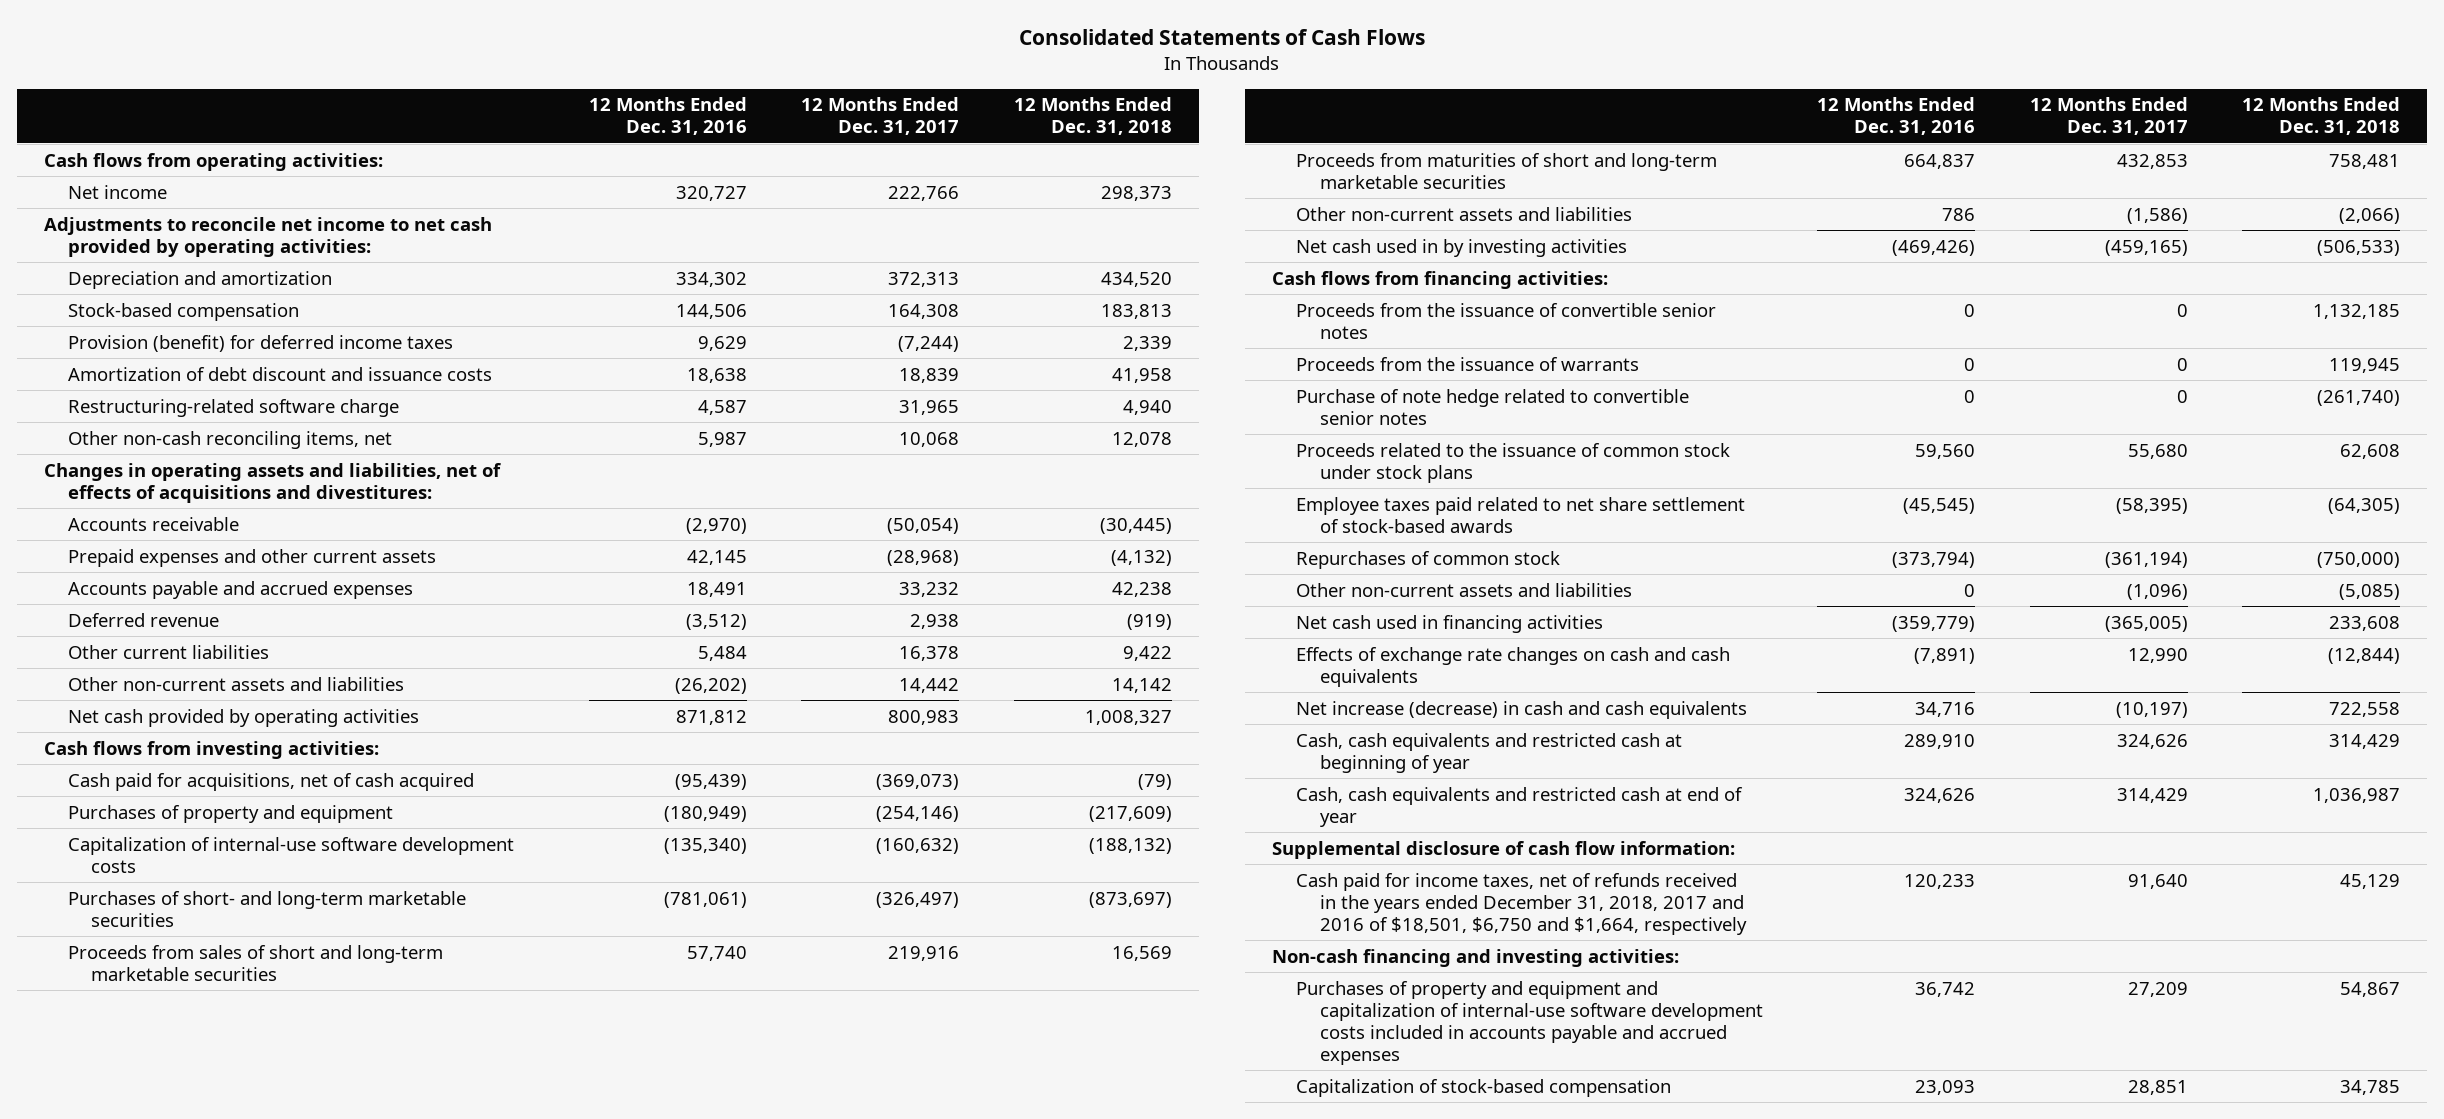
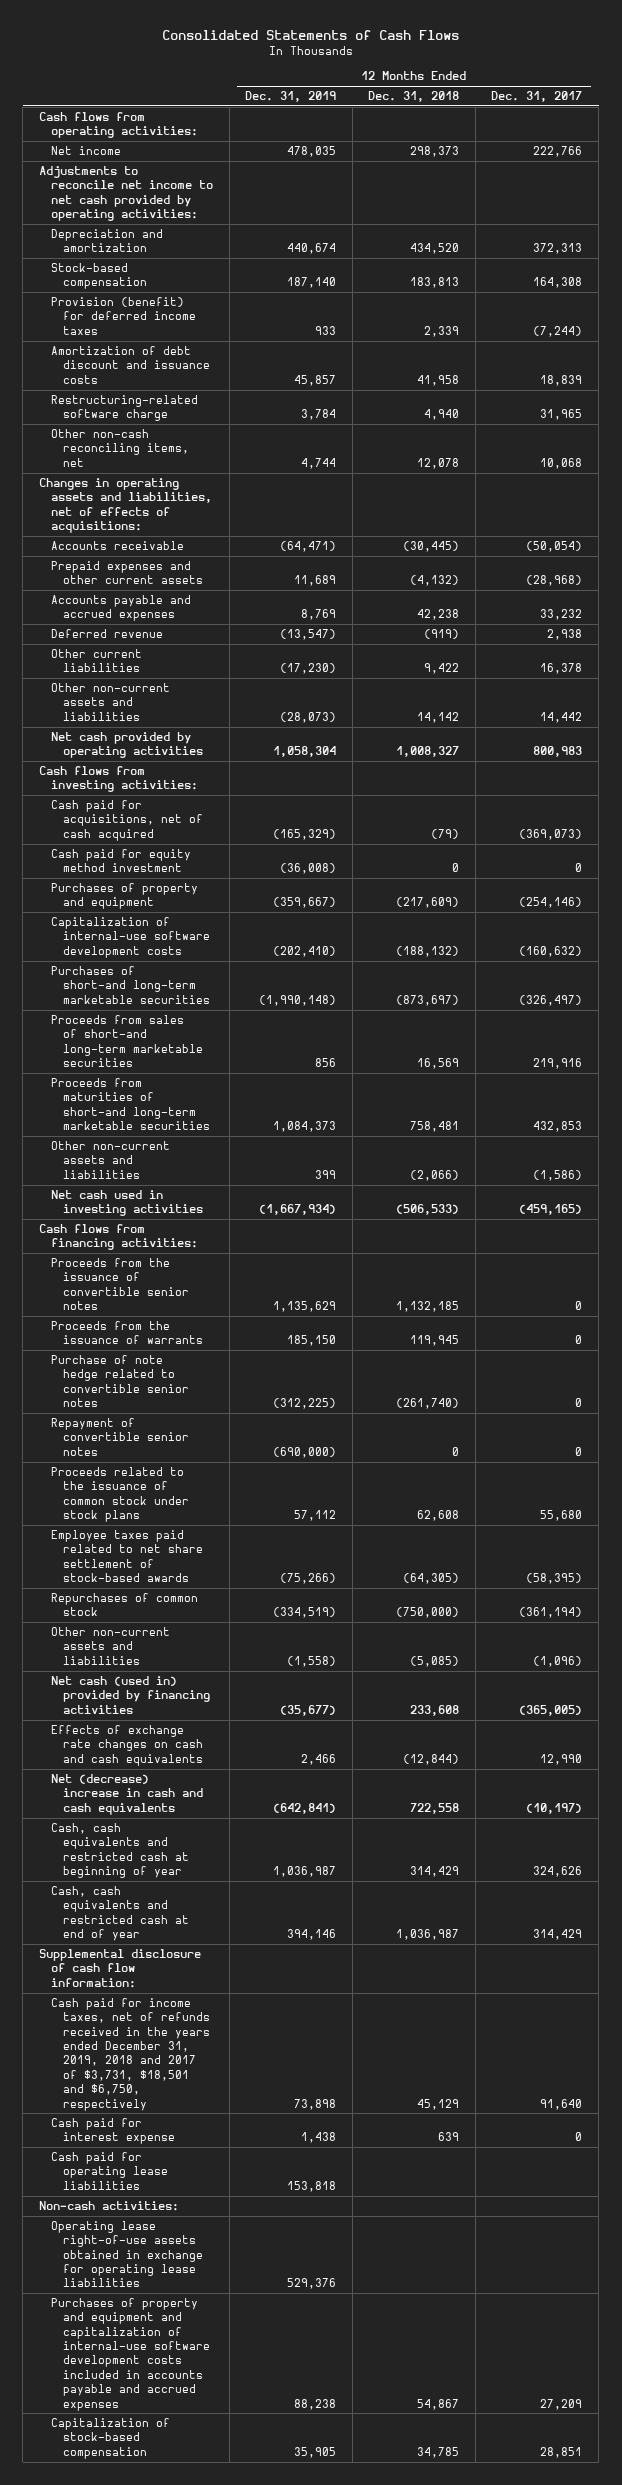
[588,97,747,136] 12 Months Ended Dec. 31, 2016 -> none
none -> [245,91,337,103] Dec. 31, 2019
[43,462,501,503] Changes in operating assets and liabilities, net of effects of acquisitions and divestitures: -> [39,478,213,534] Changes in operating assets and liabilities, net of effects of acquisitions:
none -> [51,849,192,873] Cash paid for equity method investment
[67,890,466,927] Purchases of short- and long-term marketable securities -> [51,966,211,1004] Purchases of short-and long-term marketable securities
[67,944,443,981] Proceeds from sales of short and long-term marketable securities -> [51,1015,204,1068] Proceeds from sales of short-and long-term marketable securities
[1296,152,1718,189] Proceeds from maturities of short and long-term marketable securities -> [51,1078,211,1131] Proceeds from maturities of short-and long-term marketable securities
[1296,238,1628,257] Net cash used in by investing activities -> [51,1190,204,1217] Net cash used in investing activities
none -> [51,1418,190,1456] Repayment of convertible senior notes
[1296,614,1604,633] Net cash used in financing activities -> [51,1676,211,1714] Net cash (used in) provided by financing activities
[1296,700,1748,719] Net increase (decrease) in cash and cash equivalents -> [51,1774,204,1815] Net (decrease) increase in cash and cash equivalents
[1296,872,1747,935] Cash paid for income taxes, net of refunds received in the years ended December 31, 2018, 2017 and 2016 of $18,501, $6,750 and $1,664, respectively -> [51,1998,211,2111] Cash paid for income taxes, net of refunds received in the years ended December 31, 2019, 2018 and 2017 of $3,731, $18,501 and $6,750, respectively
none -> [51,2118,176,2145] Cash paid for interest expense
none -> [51,2152,169,2190] Cash paid for operating lease liabilities
[1272,948,1680,967] Non-cash financing and investing activities: -> [39,2201,180,2212] Non-cash activities:
none -> [51,2221,204,2288] Operating lease right-of-use assets obtained in exchange for operating lease liabilities

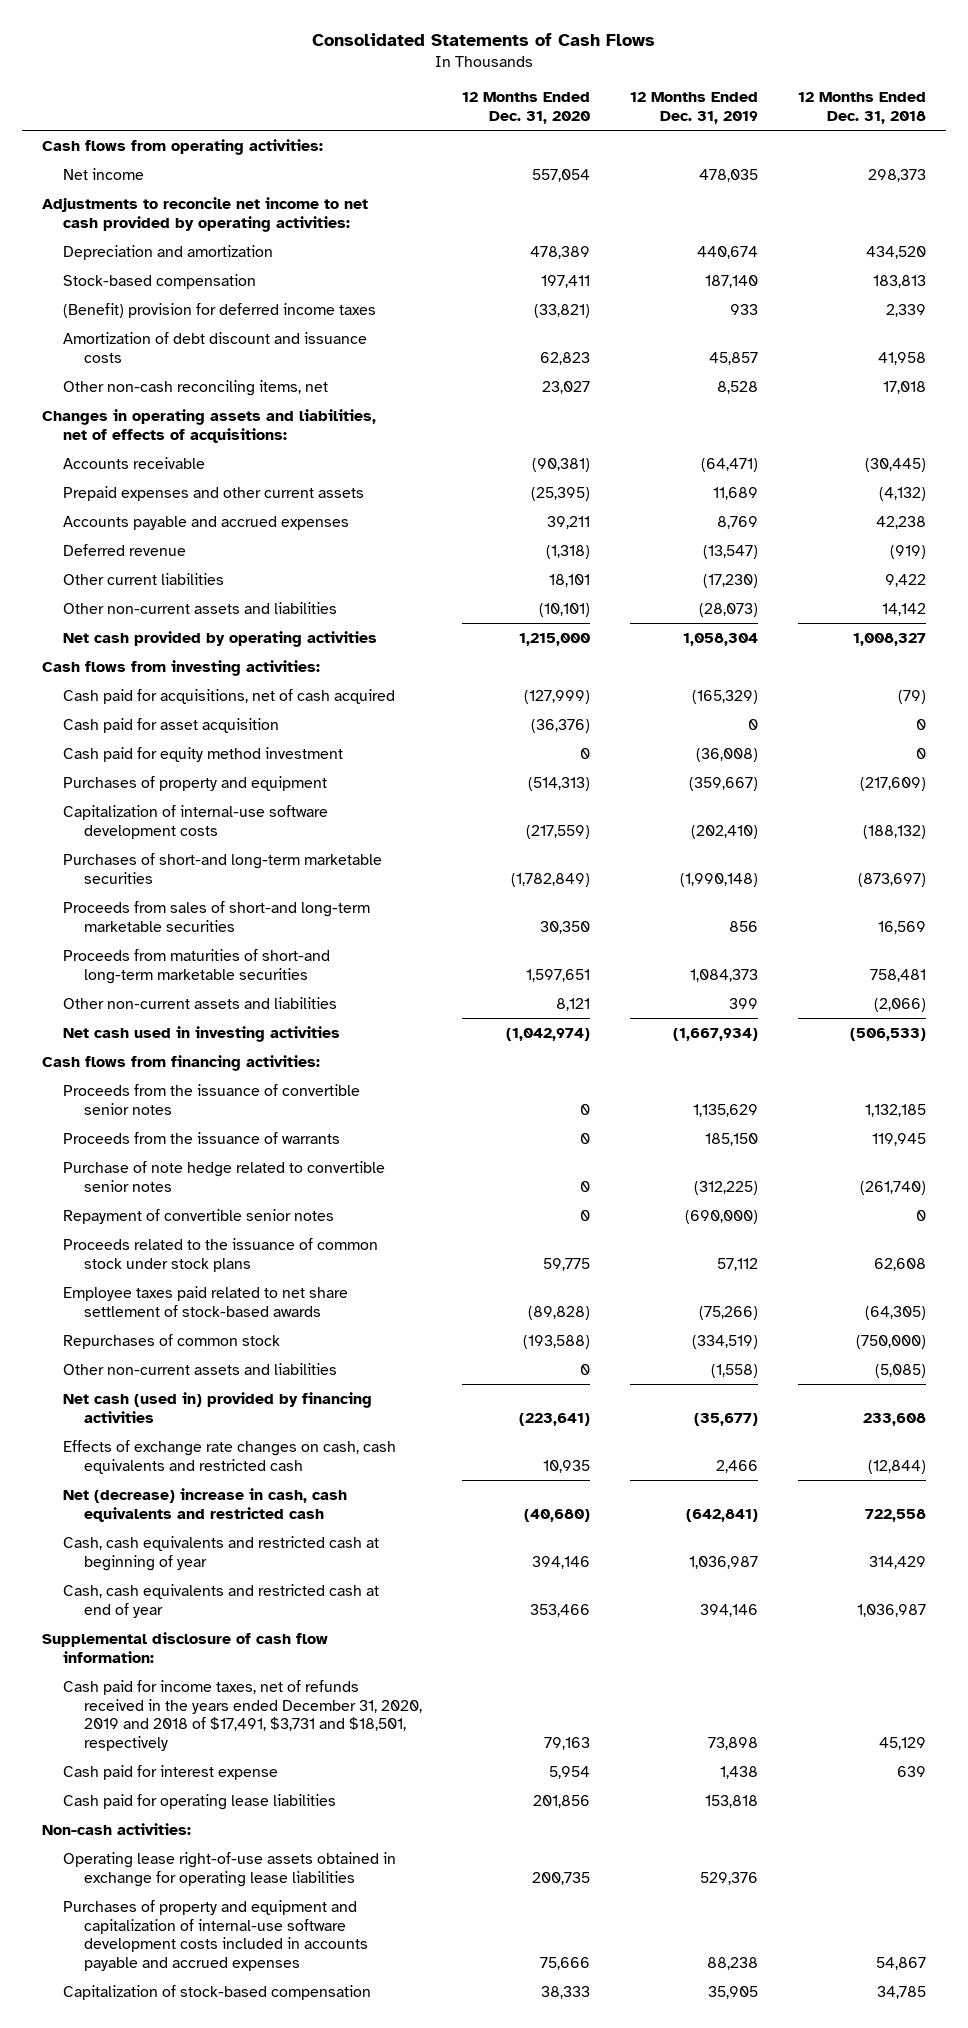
[491,91,583,103] Dec. 31, 2017 -> none
none -> [461,92,590,125] 12 Months Ended Dec. 31, 2020
[51,297,197,335] Provision (benefit) for deferred income taxes -> [62,302,376,318] (Benefit) provision for deferred income taxes
[51,395,199,422] Restructuring-related software charge -> none
[301,457,337,469] 4,744 -> [716,380,758,394] 8,528
[417,457,460,469] 12,078 -> [882,380,926,394] 17,018
none -> [62,717,279,733] Cash paid for asset acquisition
[51,1725,204,1766] Effects of exchange rate changes on cash and cash equivalents -> [62,1439,396,1474] Effects of exchange rate changes on cash, cash equivalents and restricted cash
[51,1774,204,1815] Net (decrease) increase in cash and cash equivalents -> [62,1487,347,1522] Net (decrease) increase in cash, cash equivalents and restricted cash
[51,1998,211,2111] Cash paid for income taxes, net of refunds received in the years ended December 31, 2019, 2018 and 2017 of $3,731, $18,501 and $6,750, respectively -> [62,1679,422,1752] Cash paid for income taxes, net of refunds received in the years ended December 31, 2020, 2019 and 2018 of $17,491, $3,731 and $18,501, respectively

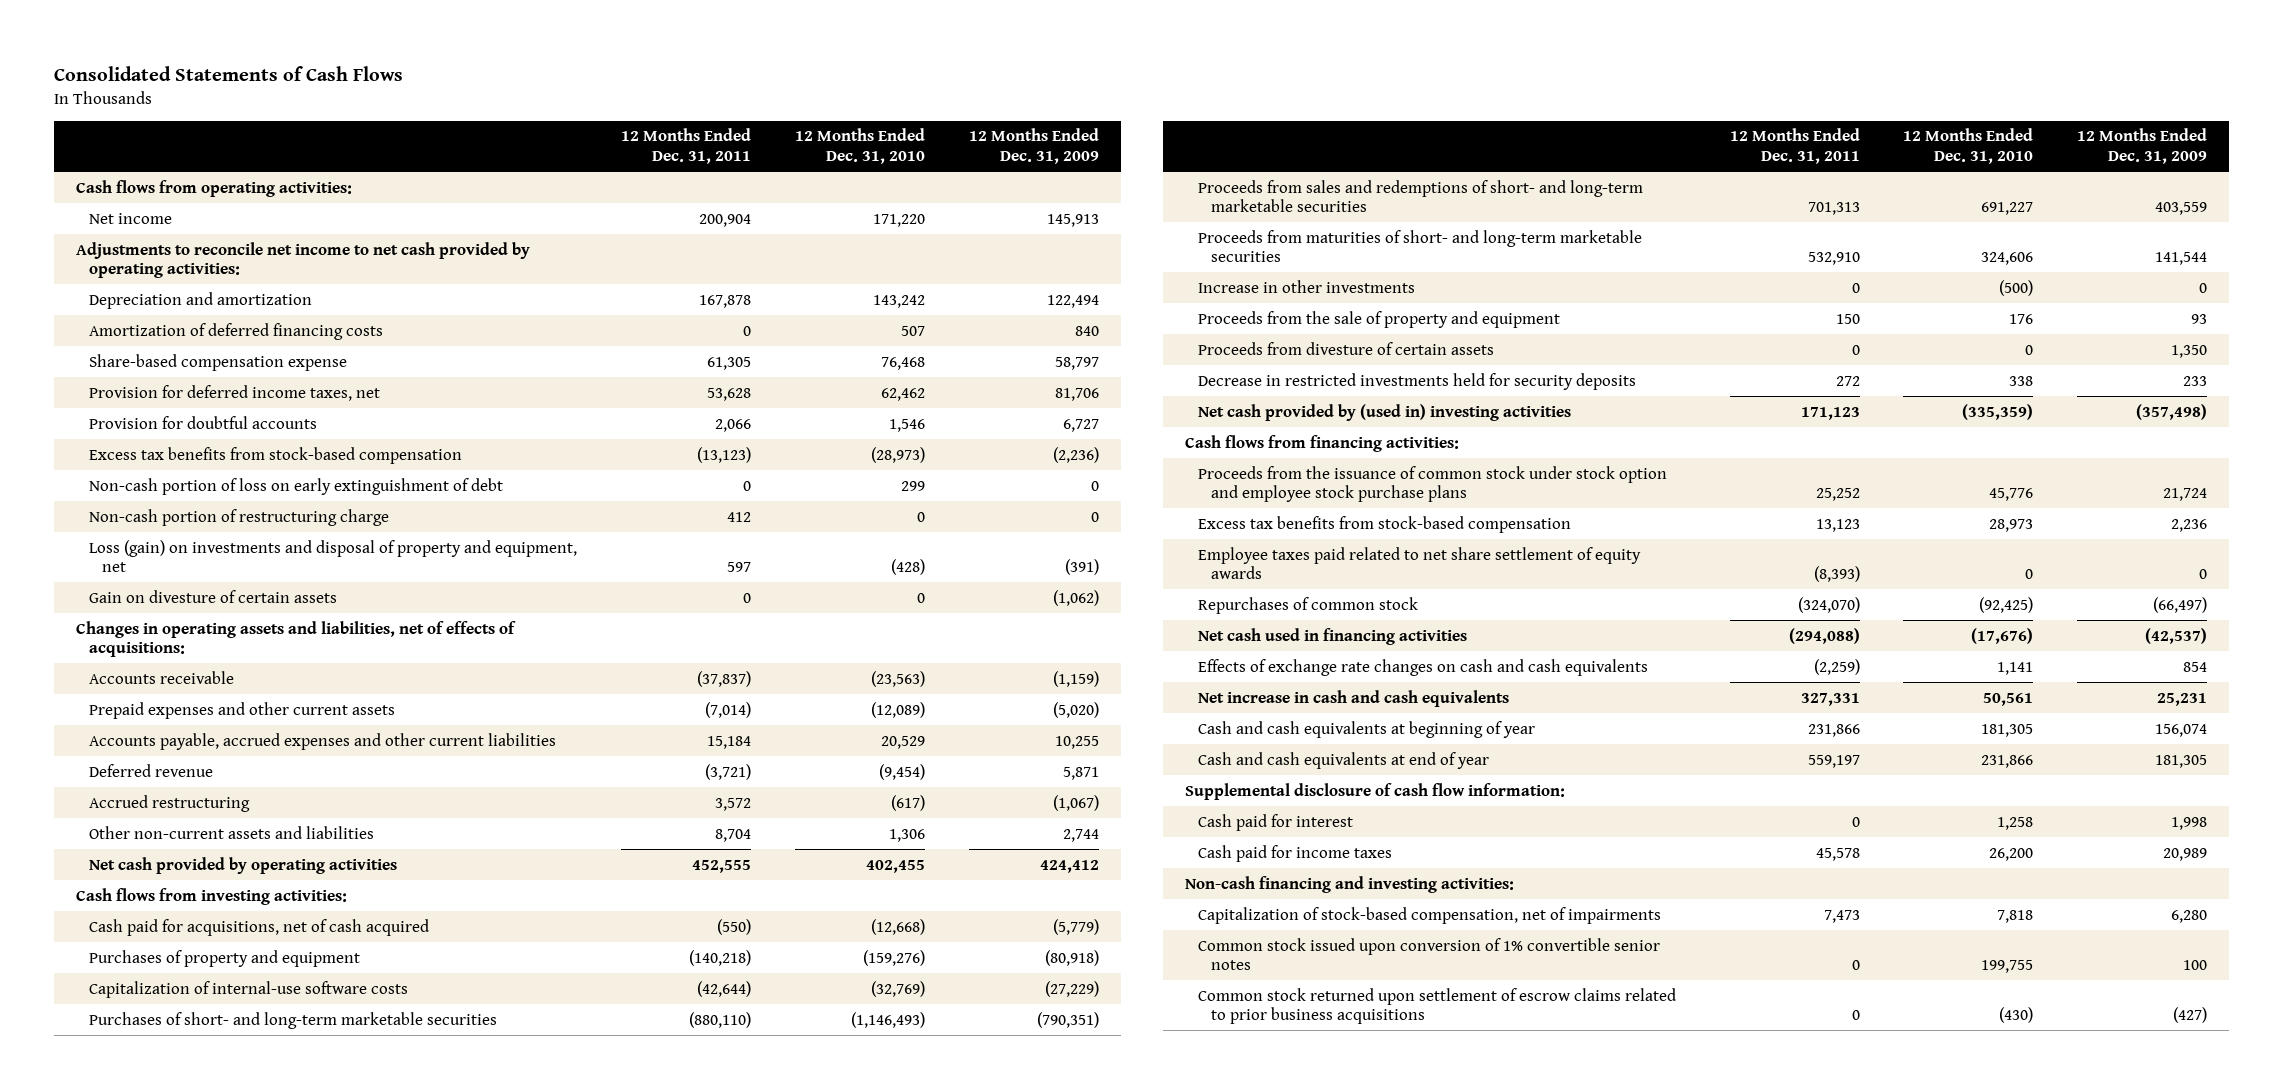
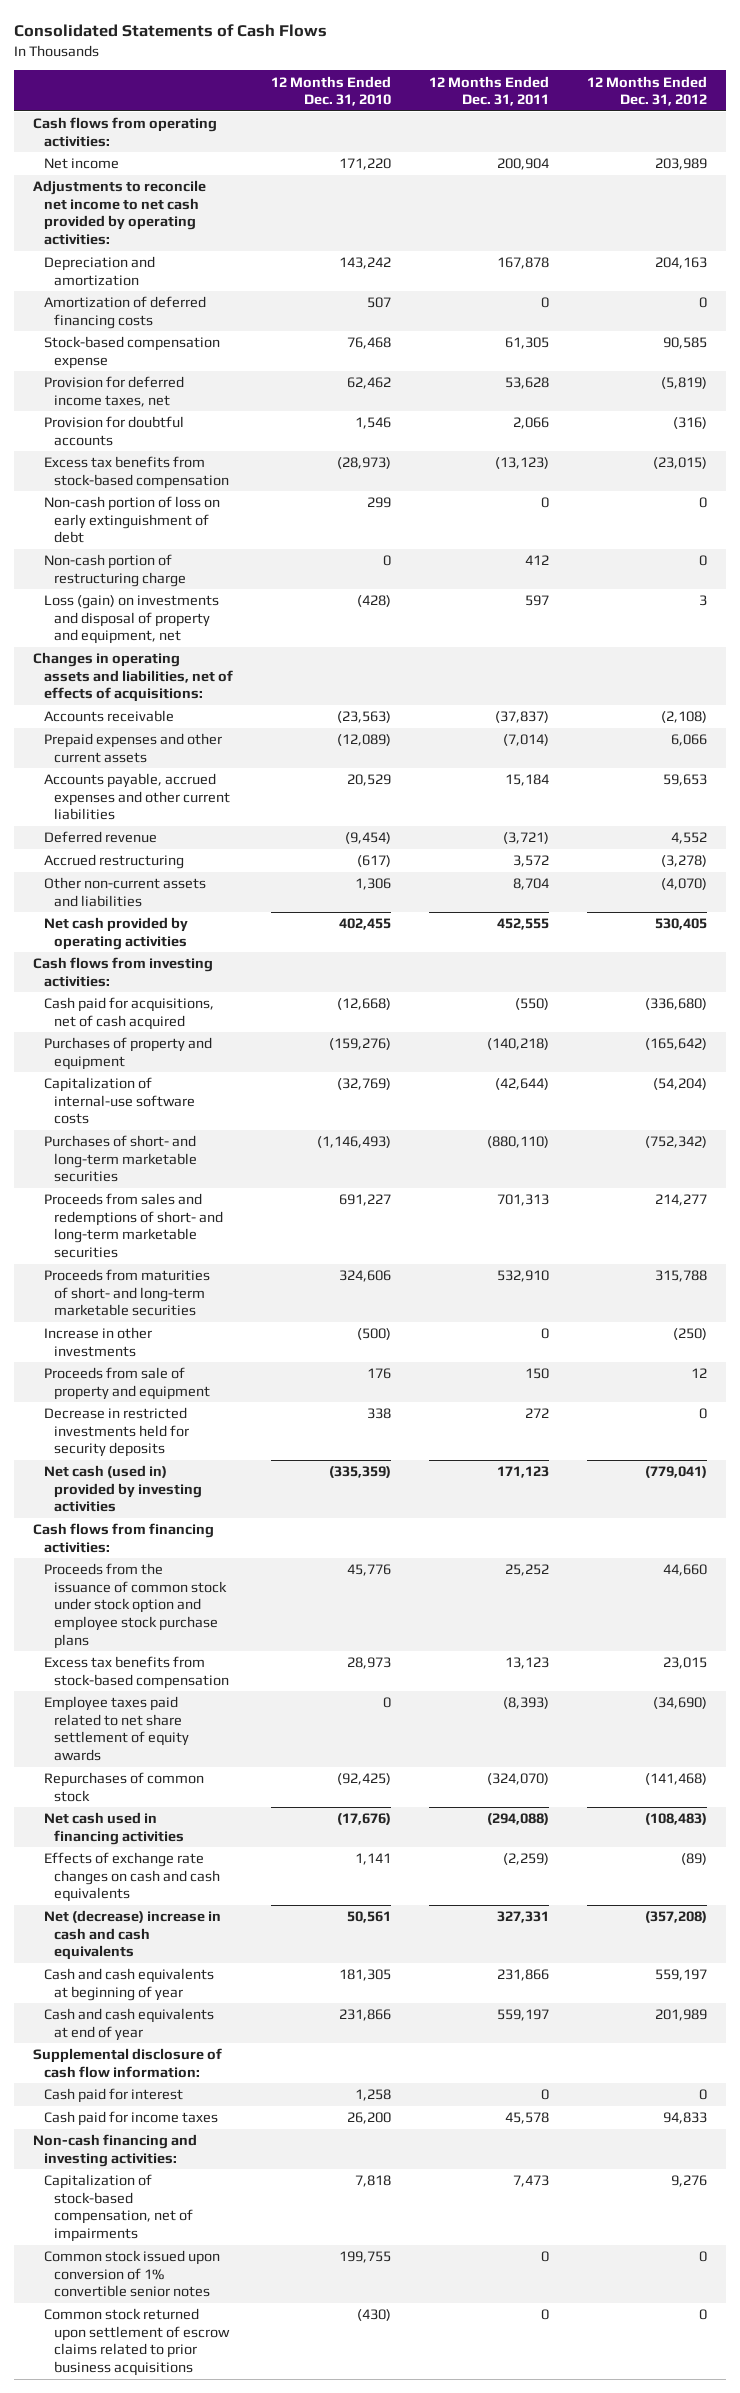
[968,128,1099,164] 12 Months Ended Dec. 31, 2009 -> none
none -> [587,75,708,107] 12 Months Ended Dec. 31, 2012
[89,353,348,371] Share-based compensation expense -> [43,336,220,369] Stock-based compensation expense
[89,589,338,603] Gain on divesture of certain assets -> none
[1197,341,1494,355] Proceeds from divesture of certain assets -> none
[1197,310,1560,328] Proceeds from the sale of property and equipment -> [43,1367,211,1400] Proceeds from sale of property and equipment
[1197,403,1571,421] Net cash provided by (used in) investing activities -> [43,1465,203,1513] Net cash (used in) provided by investing activities
[1197,689,1509,707] Net increase in cash and cash equivalents -> [43,1910,221,1961] Net (decrease) increase in cash and cash equivalents

